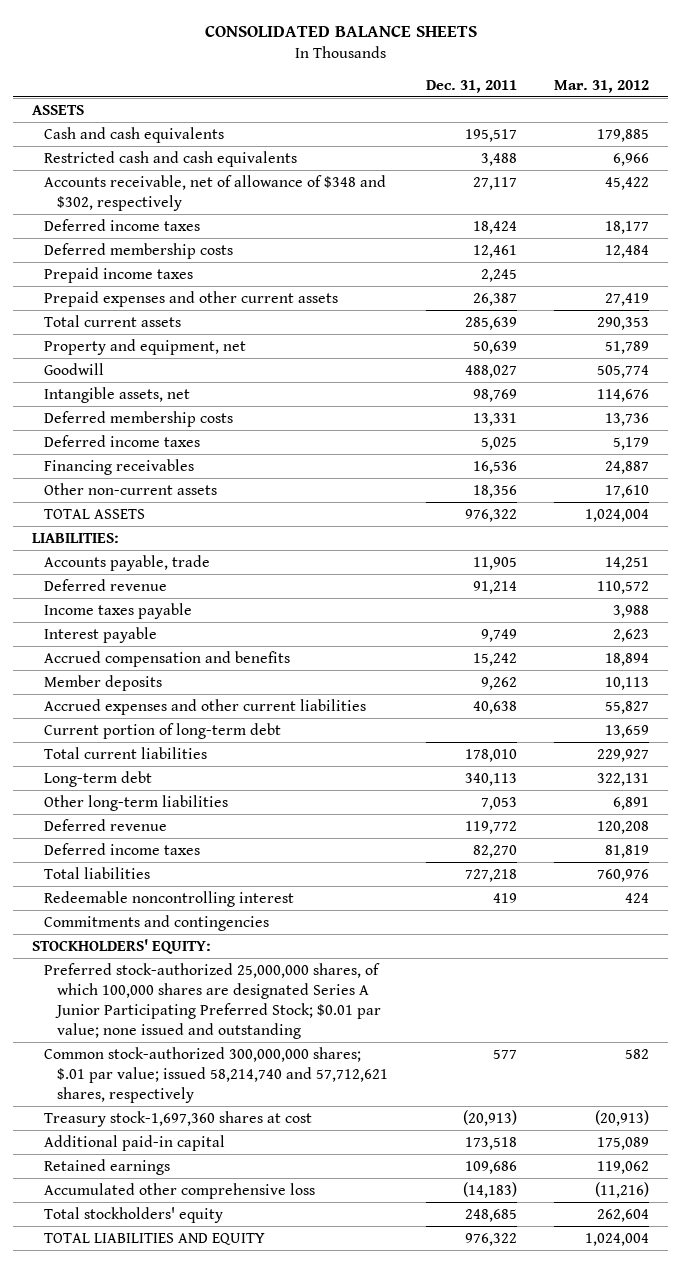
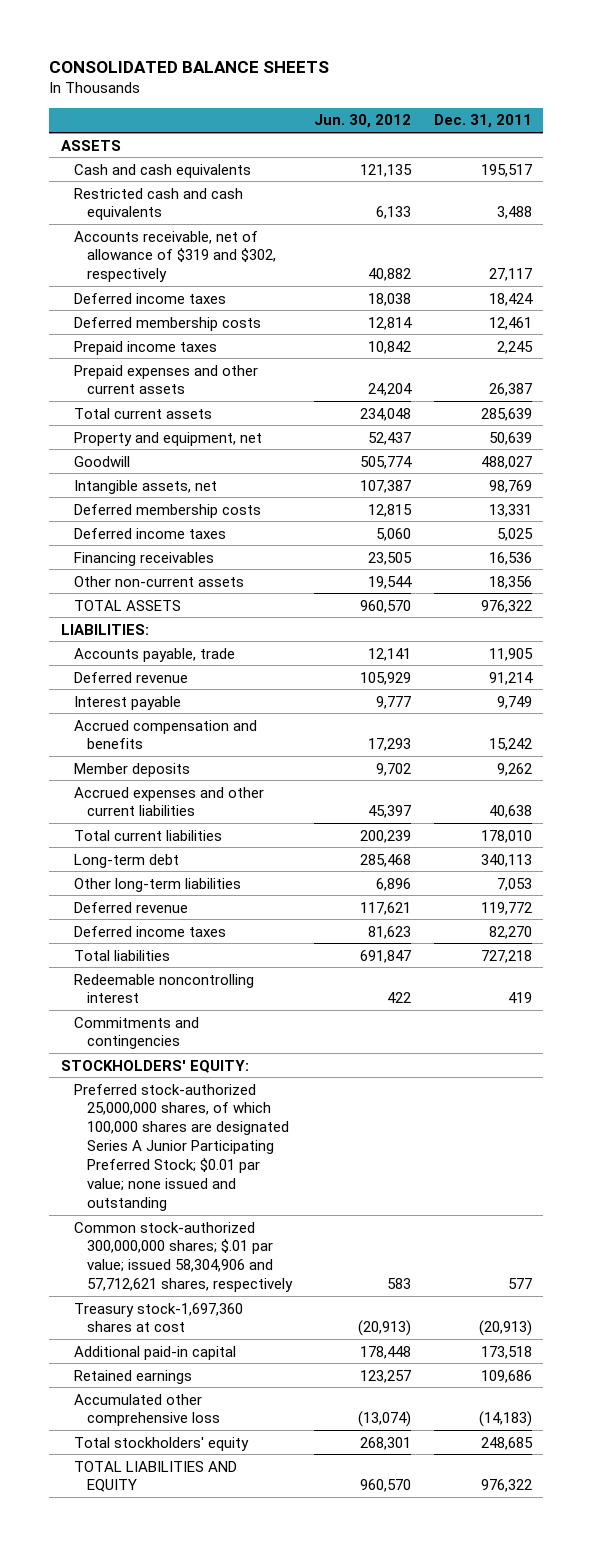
[554,79,650,93] Mar. 31, 2012 -> none
none -> [314,114,412,129] Jun. 30, 2012
[44,174,387,211] Accounts receivable, net of allowance of $348 and $302, respectively -> [73,230,276,283] Accounts receivable, net of allowance of $319 and $302, respectively
[44,602,193,619] Income taxes payable -> none
[44,722,282,739] Current portion of long-term debt -> none
[44,1046,388,1103] Common stock-authorized 300,000,000 shares; $.01 par value; issued 58,214,740 and 57,712,621 shares, respectively -> [73,1221,293,1293] Common stock-authorized 300,000,000 shares; $.01 par value; issued 58,304,906 and 57,712,621 shares, respectively

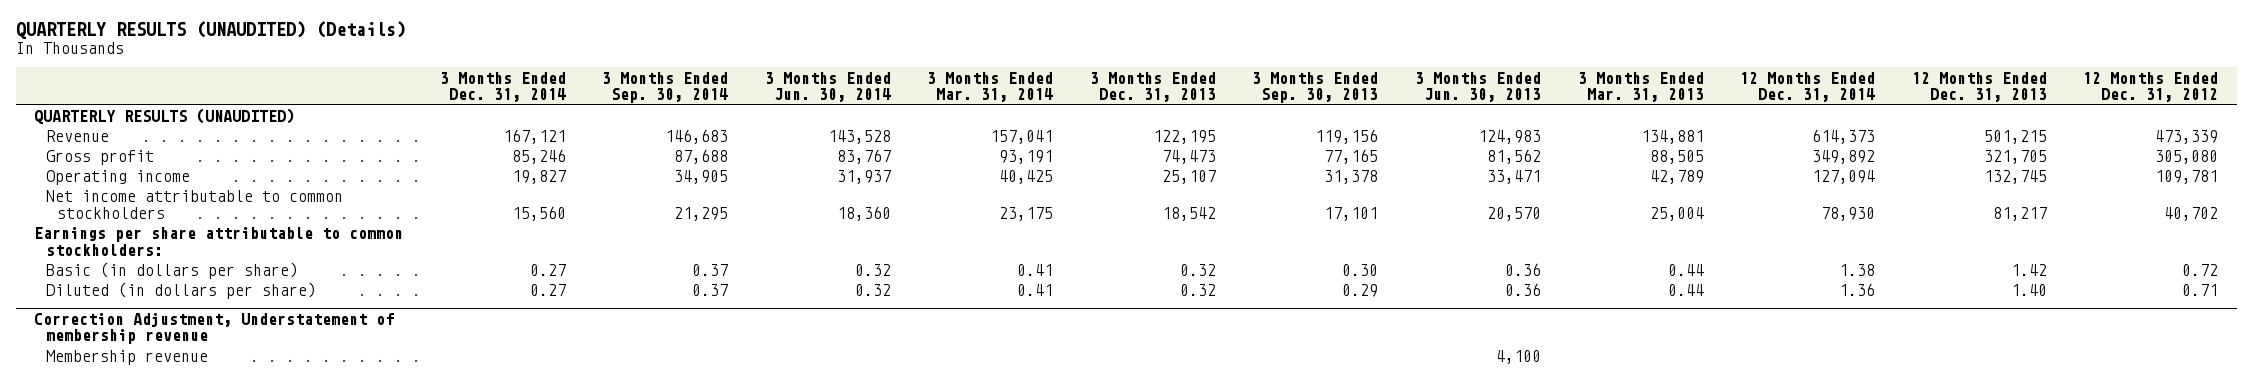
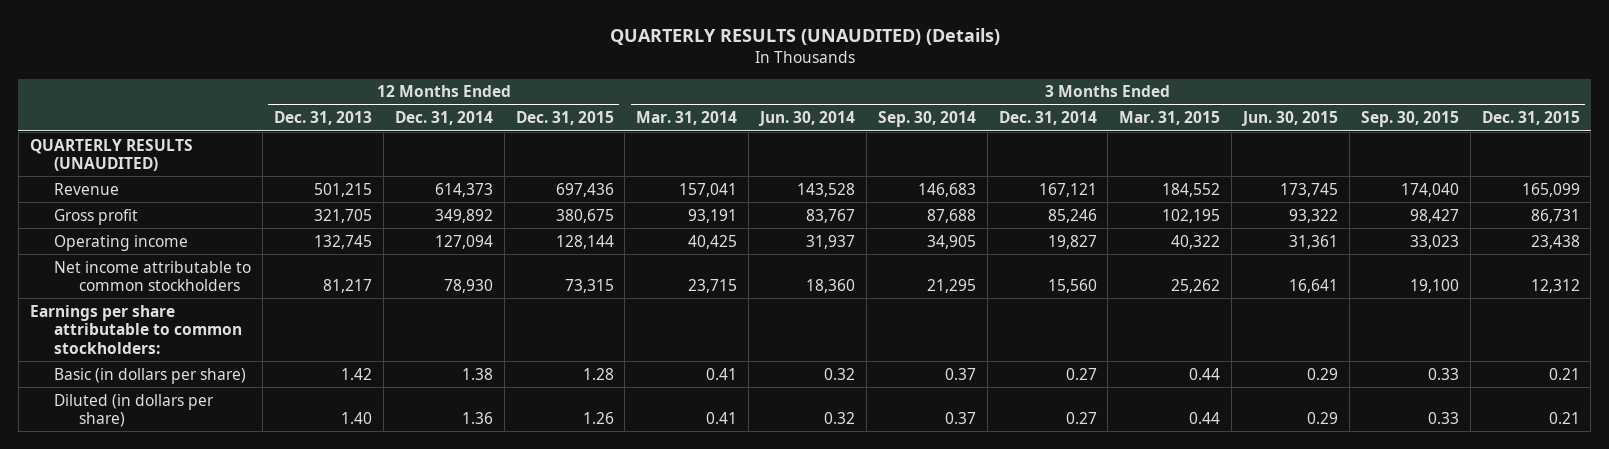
[1089,71,1216,103] 3 Months Ended Dec. 31, 2013 -> none
[1252,71,1379,104] 3 Months Ended Sep. 30, 2013 -> none
[1415,71,1542,103] 3 Months Ended Jun. 30, 2013 -> none
[1577,71,1704,103] 3 Months Ended Mar. 31, 2013 -> none
[2083,71,2219,103] 12 Months Ended Dec. 31, 2012 -> none
none -> [515,111,614,126] Dec. 31, 2015
none -> [1119,111,1221,126] Mar. 31, 2015
none -> [1241,111,1339,127] Jun. 30, 2015
none -> [1360,111,1459,128] Sep. 30, 2015
none -> [1481,111,1580,126] Dec. 31, 2015
[999,207,1054,222] 23,175 -> [688,279,738,294] 23,715
[34,311,395,345] Correction Adjustment, Understatement of membership revenue -> none
[45,350,208,366] Membership revenue -> none

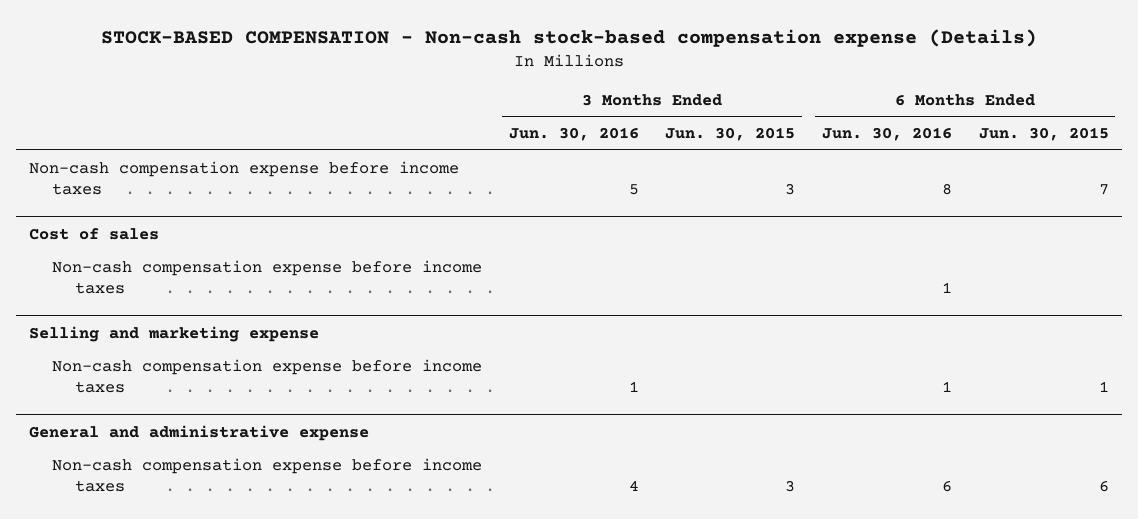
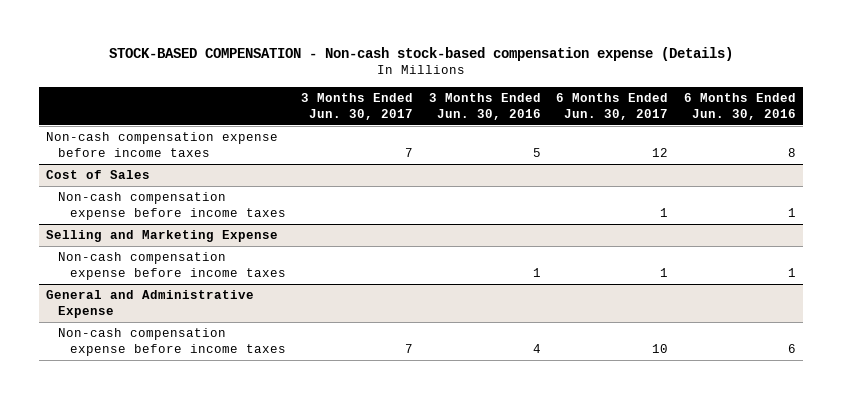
[665,126,796,141] Jun. 30, 2015 -> none
[978,126,1109,141] Jun. 30, 2015 -> none
none -> [301,92,414,120] 3 Months Ended Jun. 30, 2017
none -> [556,92,669,120] 6 Months Ended Jun. 30, 2017
[29,227,160,240] Cost of sales -> [46,170,151,180] Cost of Sales
[29,325,320,342] Selling and marketing expense -> [46,230,279,243] Selling and Marketing Expense
[29,424,370,441] General and administrative expense -> [46,290,255,319] General and Administrative Expense

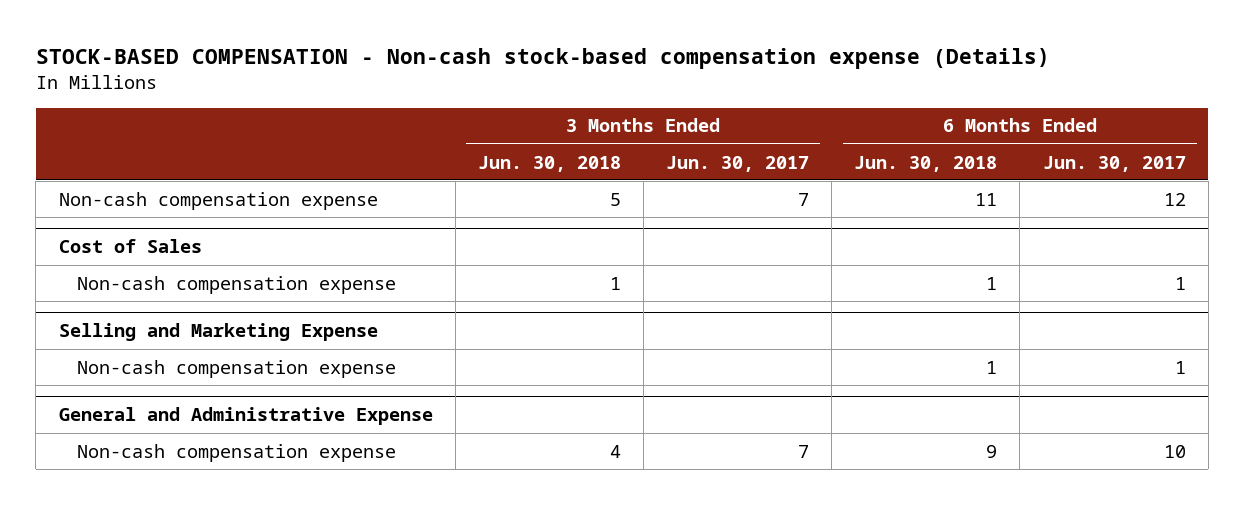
[428,92,541,120] 3 Months Ended Jun. 30, 2016 -> none
[683,92,796,120] 6 Months Ended Jun. 30, 2016 -> none
none -> [477,155,621,172] Jun. 30, 2018
none -> [854,155,998,172] Jun. 30, 2018
[46,132,279,158] Non-cash compensation expense before income taxes -> [58,191,378,210] Non-cash compensation expense
[57,192,286,221] Non-cash compensation expense before income taxes -> [76,275,396,294] Non-cash compensation expense
[57,252,286,281] Non-cash compensation expense before income taxes -> [76,359,396,378] Non-cash compensation expense
[57,328,286,357] Non-cash compensation expense before income taxes -> [76,443,396,462] Non-cash compensation expense

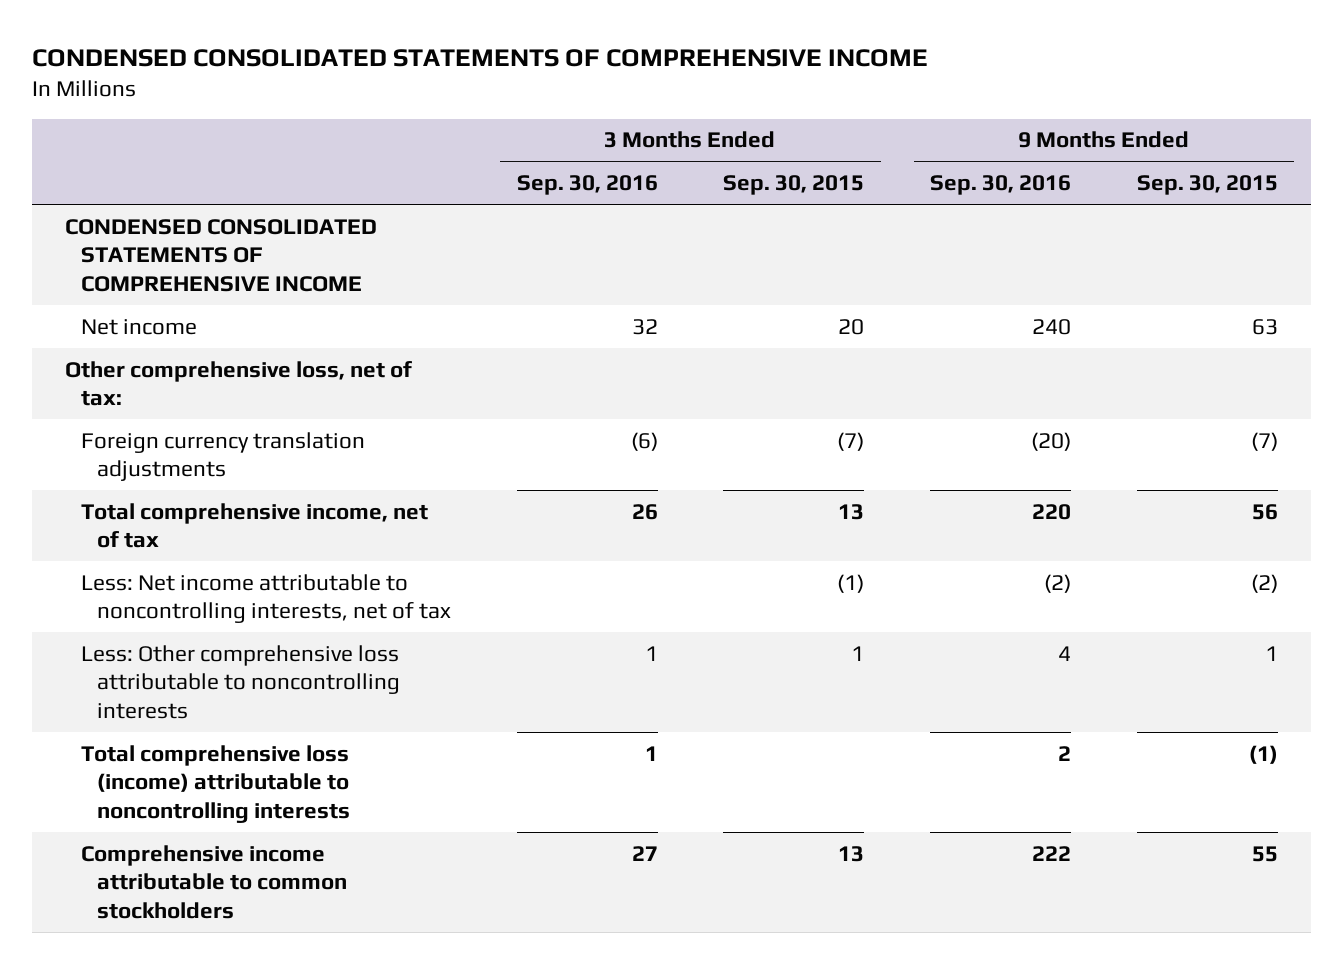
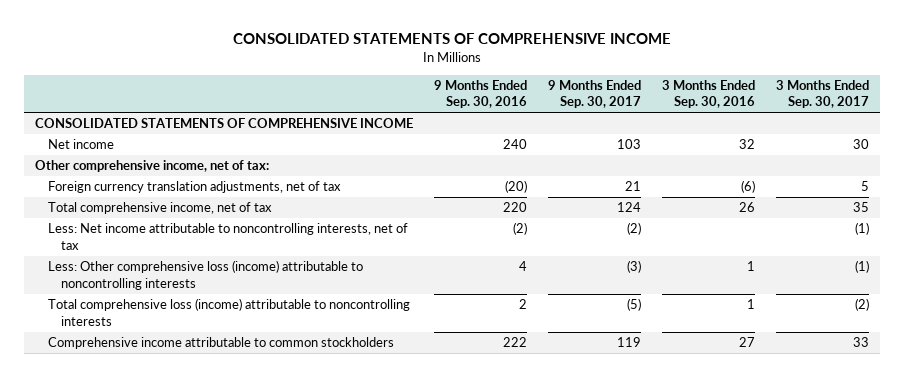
[31,49,928,68] CONDENSED CONSOLIDATED STATEMENTS OF COMPREHENSIVE INCOME -> [232,33,671,45] CONSOLIDATED STATEMENTS OF COMPREHENSIVE INCOME
[723,175,865,196] Sep. 30, 2015 -> none
[1136,175,1278,196] Sep. 30, 2015 -> none
none -> [547,79,641,109] 9 Months Ended Sep. 30, 2017
none -> [776,79,870,109] 3 Months Ended Sep. 30, 2017
[64,218,377,292] CONDENSED CONSOLIDATED STATEMENTS OF COMPREHENSIVE INCOME -> [34,118,413,129] CONSOLIDATED STATEMENTS OF COMPREHENSIVE INCOME
[64,360,412,407] Other comprehensive loss, net of tax: -> [34,160,269,173] Other comprehensive income, net of tax:
[80,431,365,482] Foreign currency translation adjustments -> [47,181,341,194] Foreign currency translation adjustments, net of tax
[80,644,400,719] Less: Other comprehensive loss attributable to noncontrolling interests -> [47,260,363,290] Less: Other comprehensive loss (income) attributable to noncontrolling interests

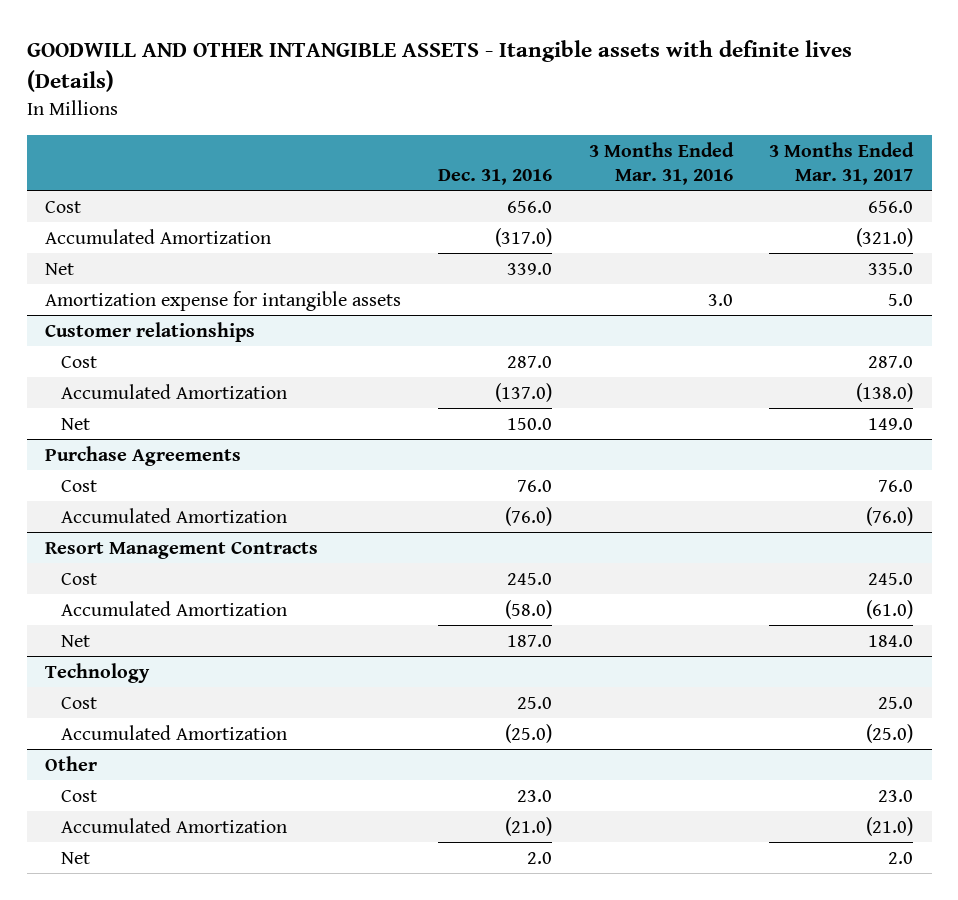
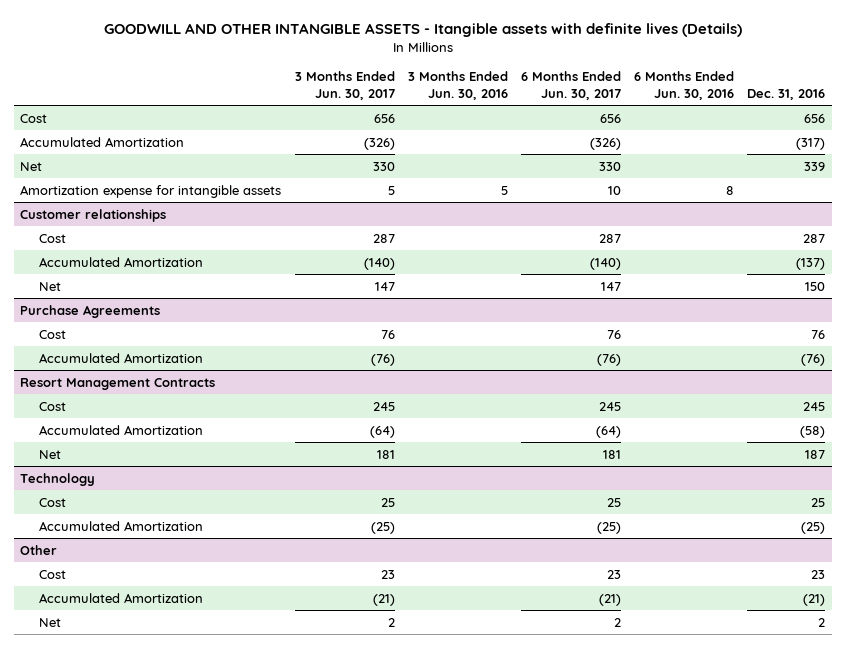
[588,141,734,185] 3 Months Ended Mar. 31, 2016 -> none
[769,141,915,185] 3 Months Ended Mar. 31, 2017 -> none
none -> [294,71,395,100] 3 Months Ended Jun. 30, 2017
none -> [407,71,508,100] 3 Months Ended Jun. 30, 2016
none -> [520,71,621,100] 6 Months Ended Jun. 30, 2017
none -> [634,71,735,100] 6 Months Ended Jun. 30, 2016
[506,200,552,213] 656.0 -> [804,113,826,123] 656
[494,227,552,247] (317.0) -> [796,137,826,150] (317)
[506,262,552,275] 339.0 -> [804,161,826,171] 339
[506,355,552,368] 287.0 -> [803,233,826,243] 287
[494,382,552,402] (137.0) -> [796,257,826,270] (137)
[506,417,552,430] 150.0 -> [805,281,826,291] 150
[516,479,552,492] 76.0 -> [811,329,826,339] 76
[504,506,552,526] (76.0) -> [801,353,826,366] (76)
[506,572,552,585] 245.0 -> [803,401,826,411] 245
[504,599,552,619] (58.0) -> [800,425,826,438] (58)
[506,634,552,647] 187.0 -> [805,449,826,459] 187
[516,696,552,709] 25.0 -> [811,497,826,507] 25
[504,723,552,743] (25.0) -> [801,521,826,534] (25)
[516,789,552,802] 23.0 -> [811,569,826,579] 23
[504,816,552,836] (21.0) -> [803,593,826,606] (21)
[526,851,552,864] 2.0 -> [818,617,826,627] 2

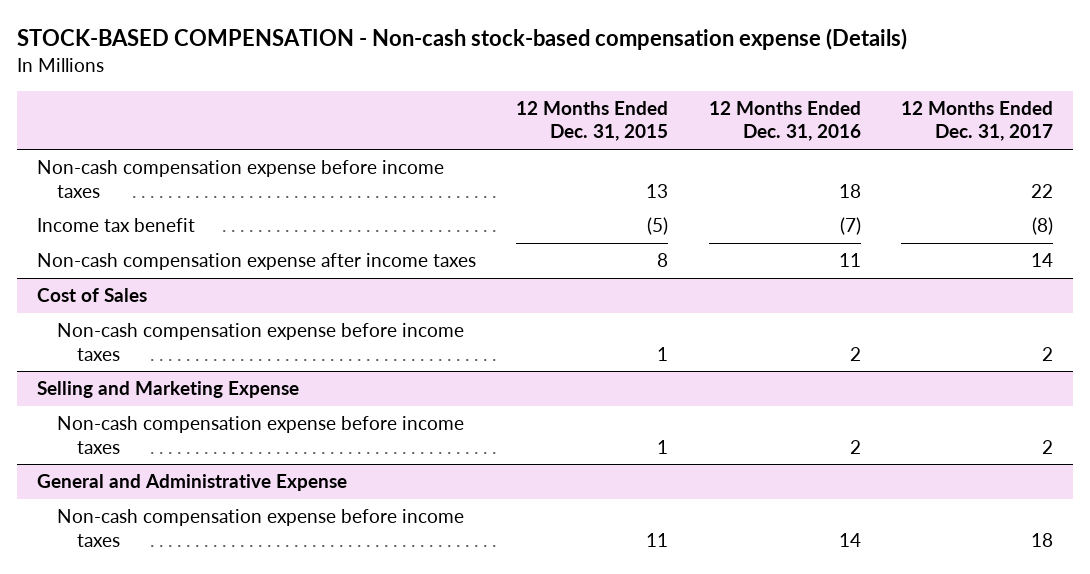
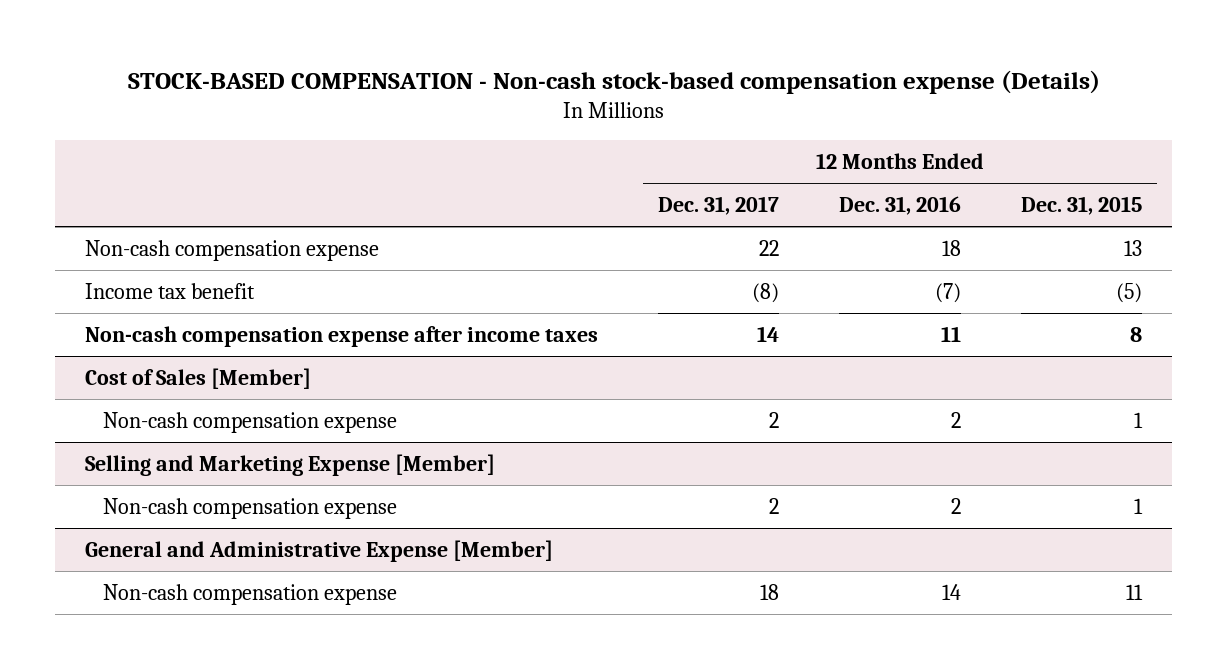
[37,160,445,198] Non-cash compensation expense before income taxes -> [85,240,380,262] Non-cash compensation expense
[37,288,148,303] Cost of Sales -> [85,368,312,390] Cost of Sales [Member]
[57,323,465,361] Non-cash compensation expense before income taxes -> [102,412,397,434] Non-cash compensation expense
[37,381,300,399] Selling and Marketing Expense -> [85,454,496,477] Selling and Marketing Expense [Member]
[57,416,465,454] Non-cash compensation expense before income taxes -> [102,498,397,520] Non-cash compensation expense
[37,474,348,492] General and Administrative Expense -> [85,540,554,563] General and Administrative Expense [Member]
[57,509,465,547] Non-cash compensation expense before income taxes -> [102,584,397,606] Non-cash compensation expense

